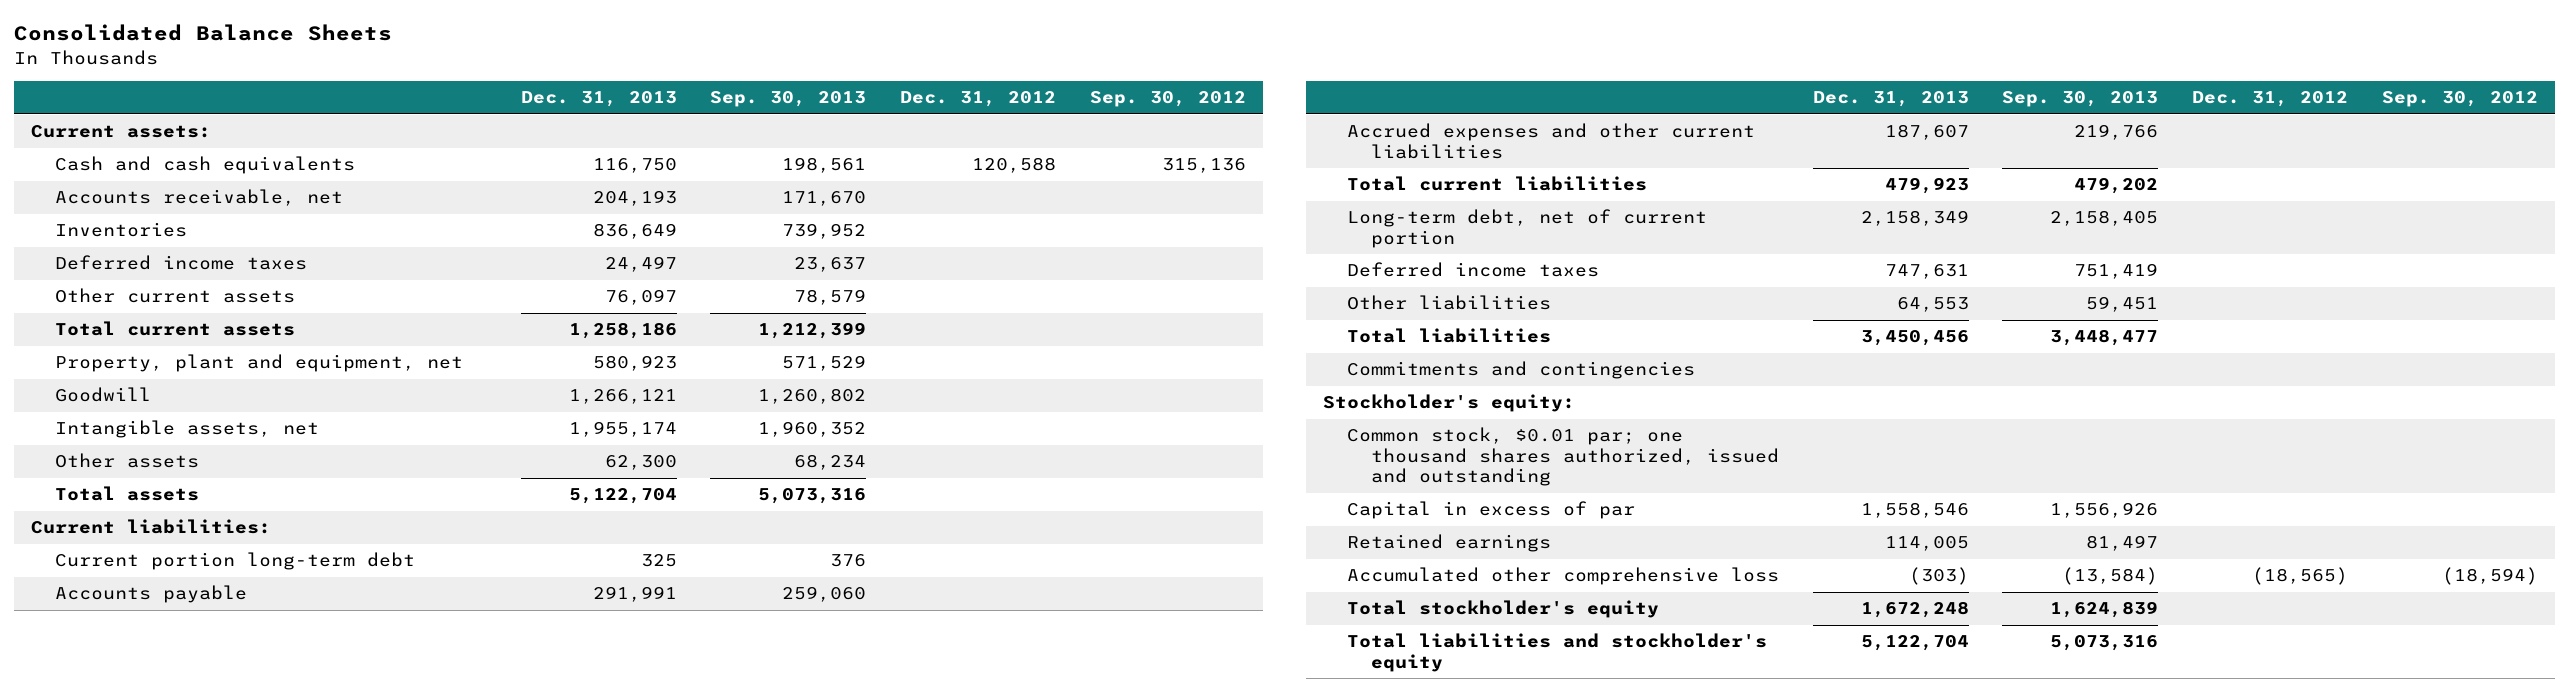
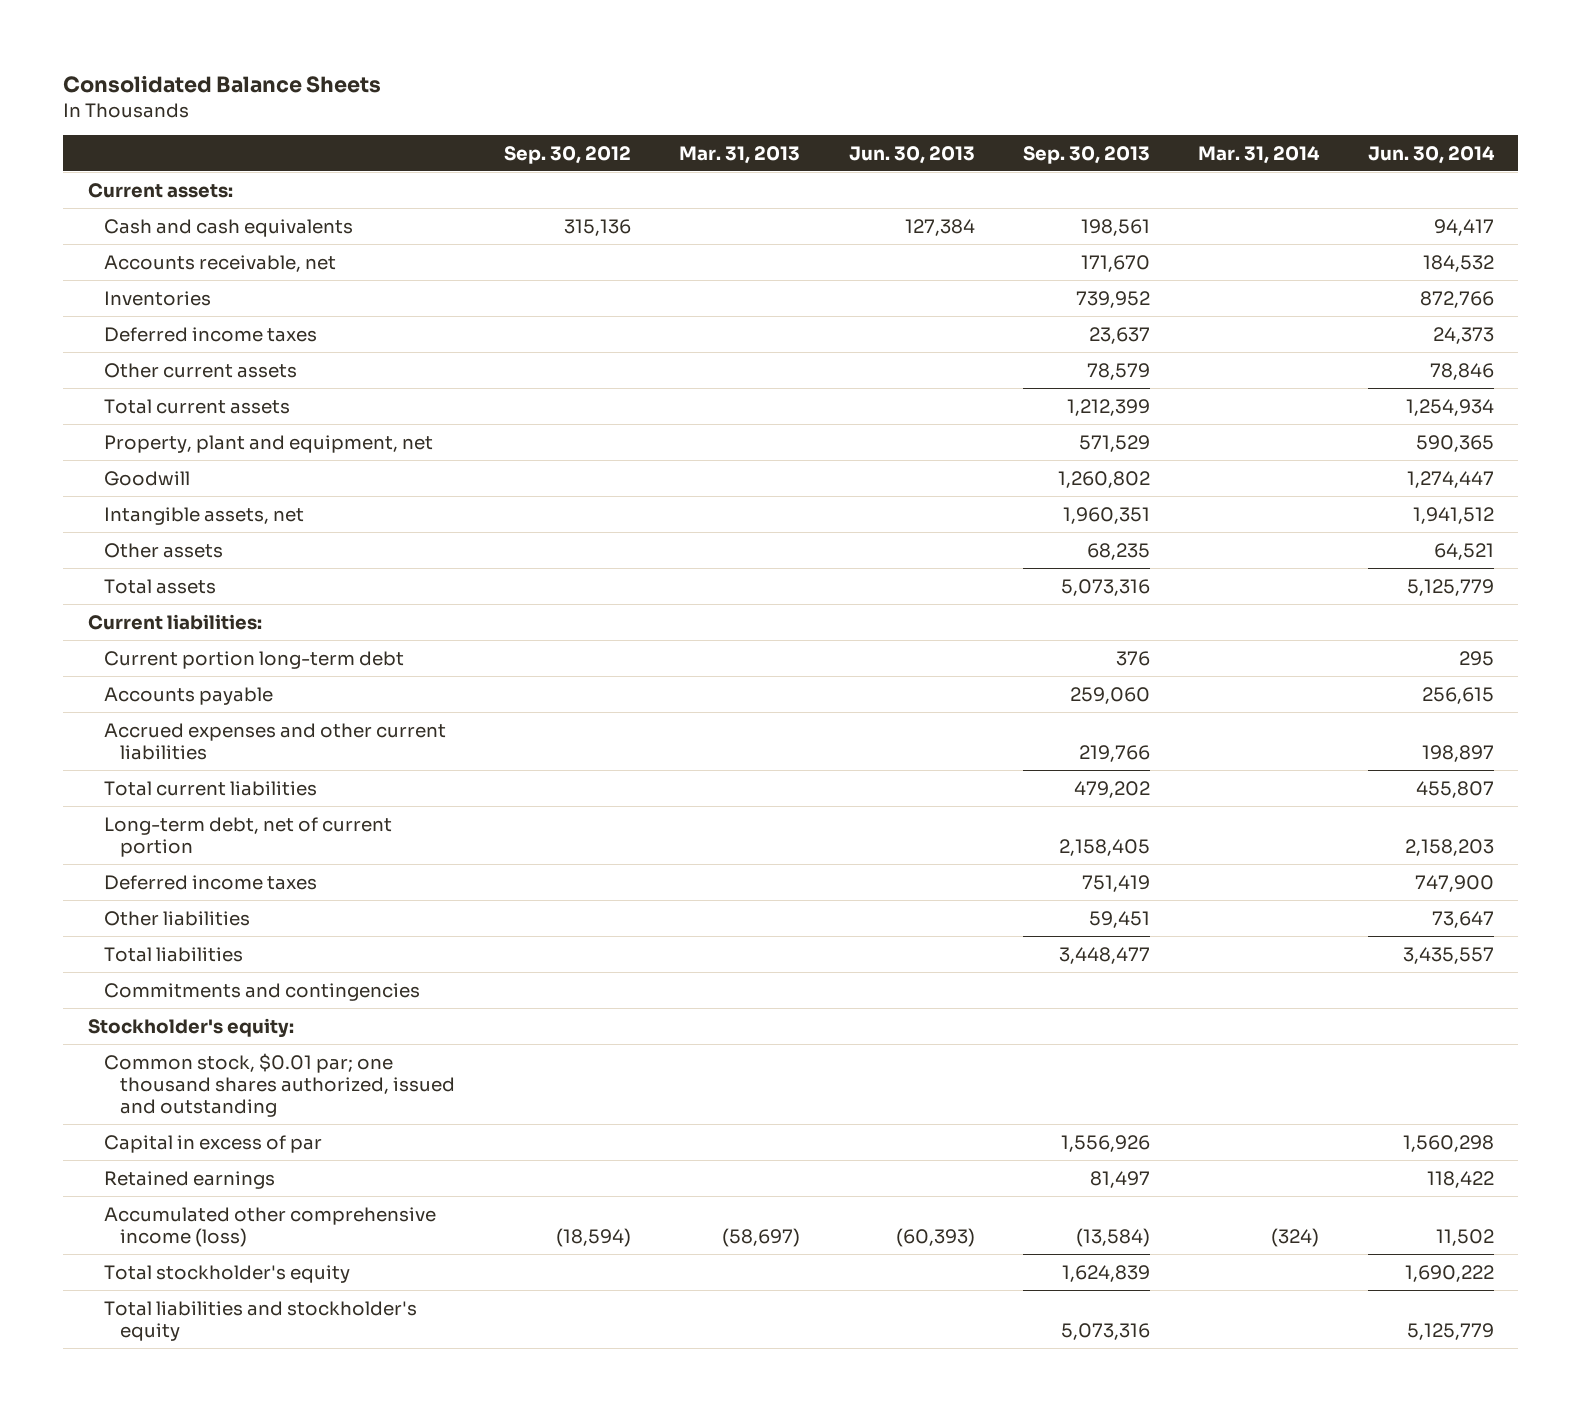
[520,91,677,108] Dec. 31, 2013 -> none
[900,91,1057,108] Dec. 31, 2012 -> none
none -> [679,145,801,164] Mar. 31, 2013
none -> [848,145,975,164] Jun. 30, 2013
none -> [1198,145,1321,164] Mar. 31, 2014
none -> [1367,145,1495,164] Jun. 30, 2014
[758,421,867,438] 1,960,352 -> [1062,506,1150,524] 1,960,351
[794,454,867,471] 68,234 -> [1086,542,1150,560] 68,235
[1346,567,1779,586] Accumulated other comprehensive loss -> [103,1206,436,1247] Accumulated other comprehensive income (loss)

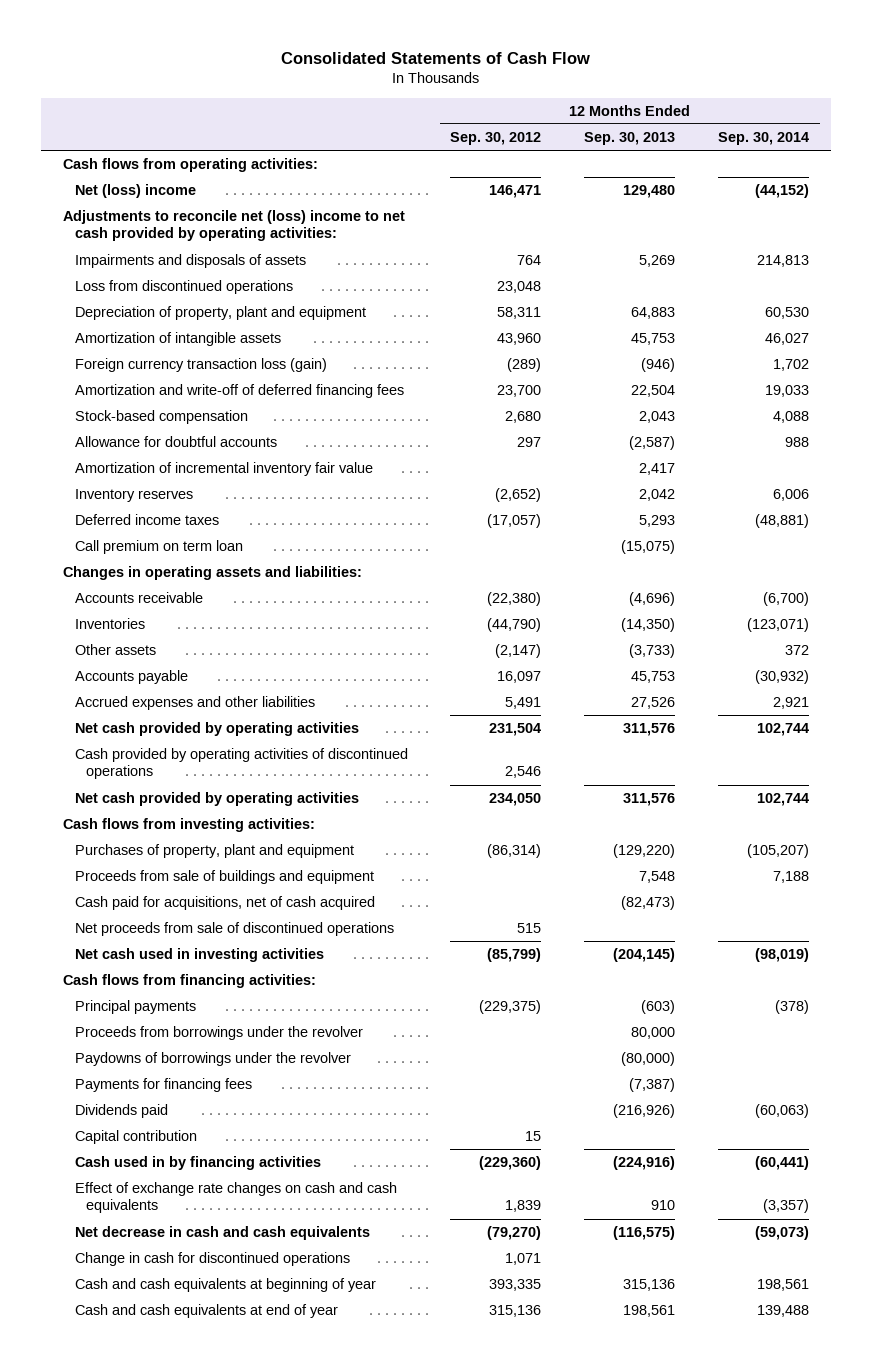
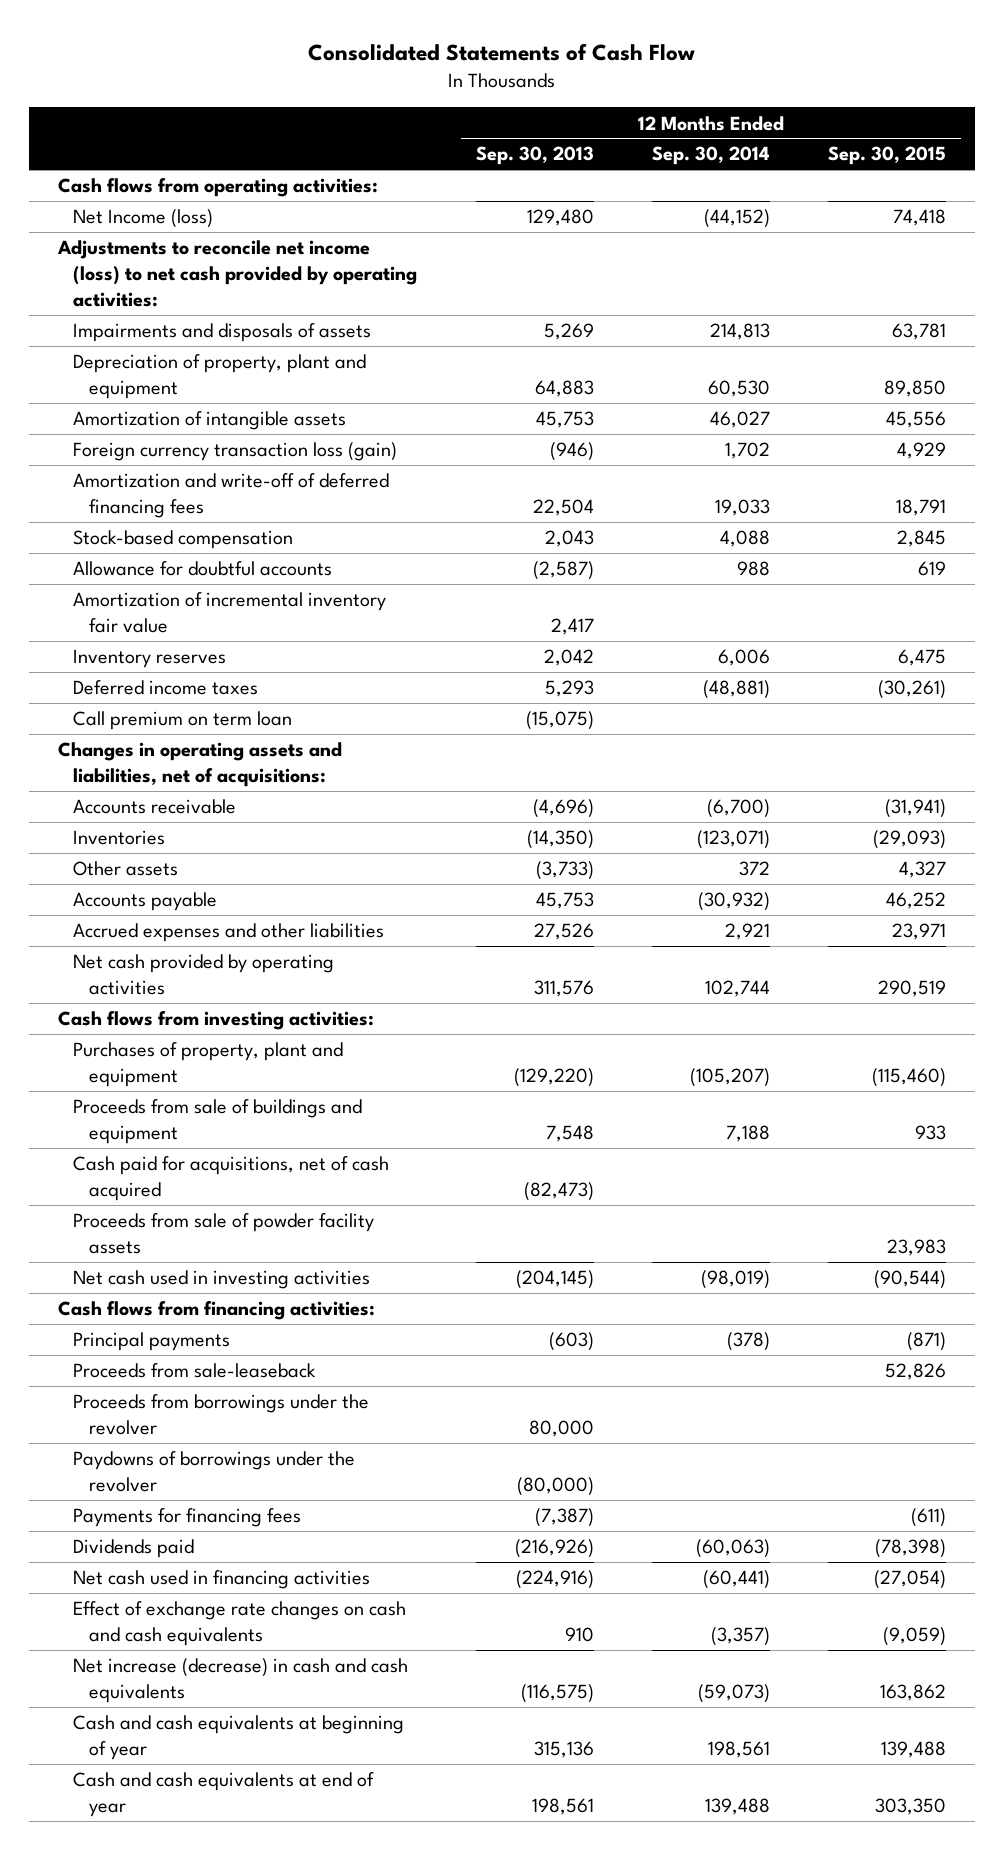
[450,132,542,146] Sep. 30, 2012 -> none
none -> [828,146,947,166] Sep. 30, 2015
[74,184,196,199] Net (loss) income -> [73,209,214,229] Net Income (loss)
[62,210,405,242] Adjustments to reconcile net (loss) income to net cash provided by operating activities: -> [57,240,418,308] Adjustments to reconcile net income (loss) to net cash provided by operating activities:
[74,280,293,295] Loss from discontinued operations -> none
[62,566,362,581] Changes in operating assets and liabilities: -> [58,742,343,788] Changes in operating assets and liabilities, net of acquisitions:
[74,748,408,780] Cash provided by operating activities of discontinued operations -> none
[74,792,359,807] Net cash provided by operating activities -> none
[74,922,394,937] Net proceeds from sale of discontinued operations -> none
none -> [73,1213,375,1255] Proceeds from sale of powder facility assets
none -> [73,1363,317,1379] Proceeds from sale-leaseback
[74,1130,197,1145] Capital contribution -> none
[74,1156,321,1171] Cash used in by financing activities -> [73,1570,371,1590] Net cash used in financing activities
[74,1252,350,1267] Change in cash for discontinued operations -> none
[74,1226,370,1241] Net decrease in cash and cash equivalents -> [73,1658,409,1704] Net increase (decrease) in cash and cash equivalents

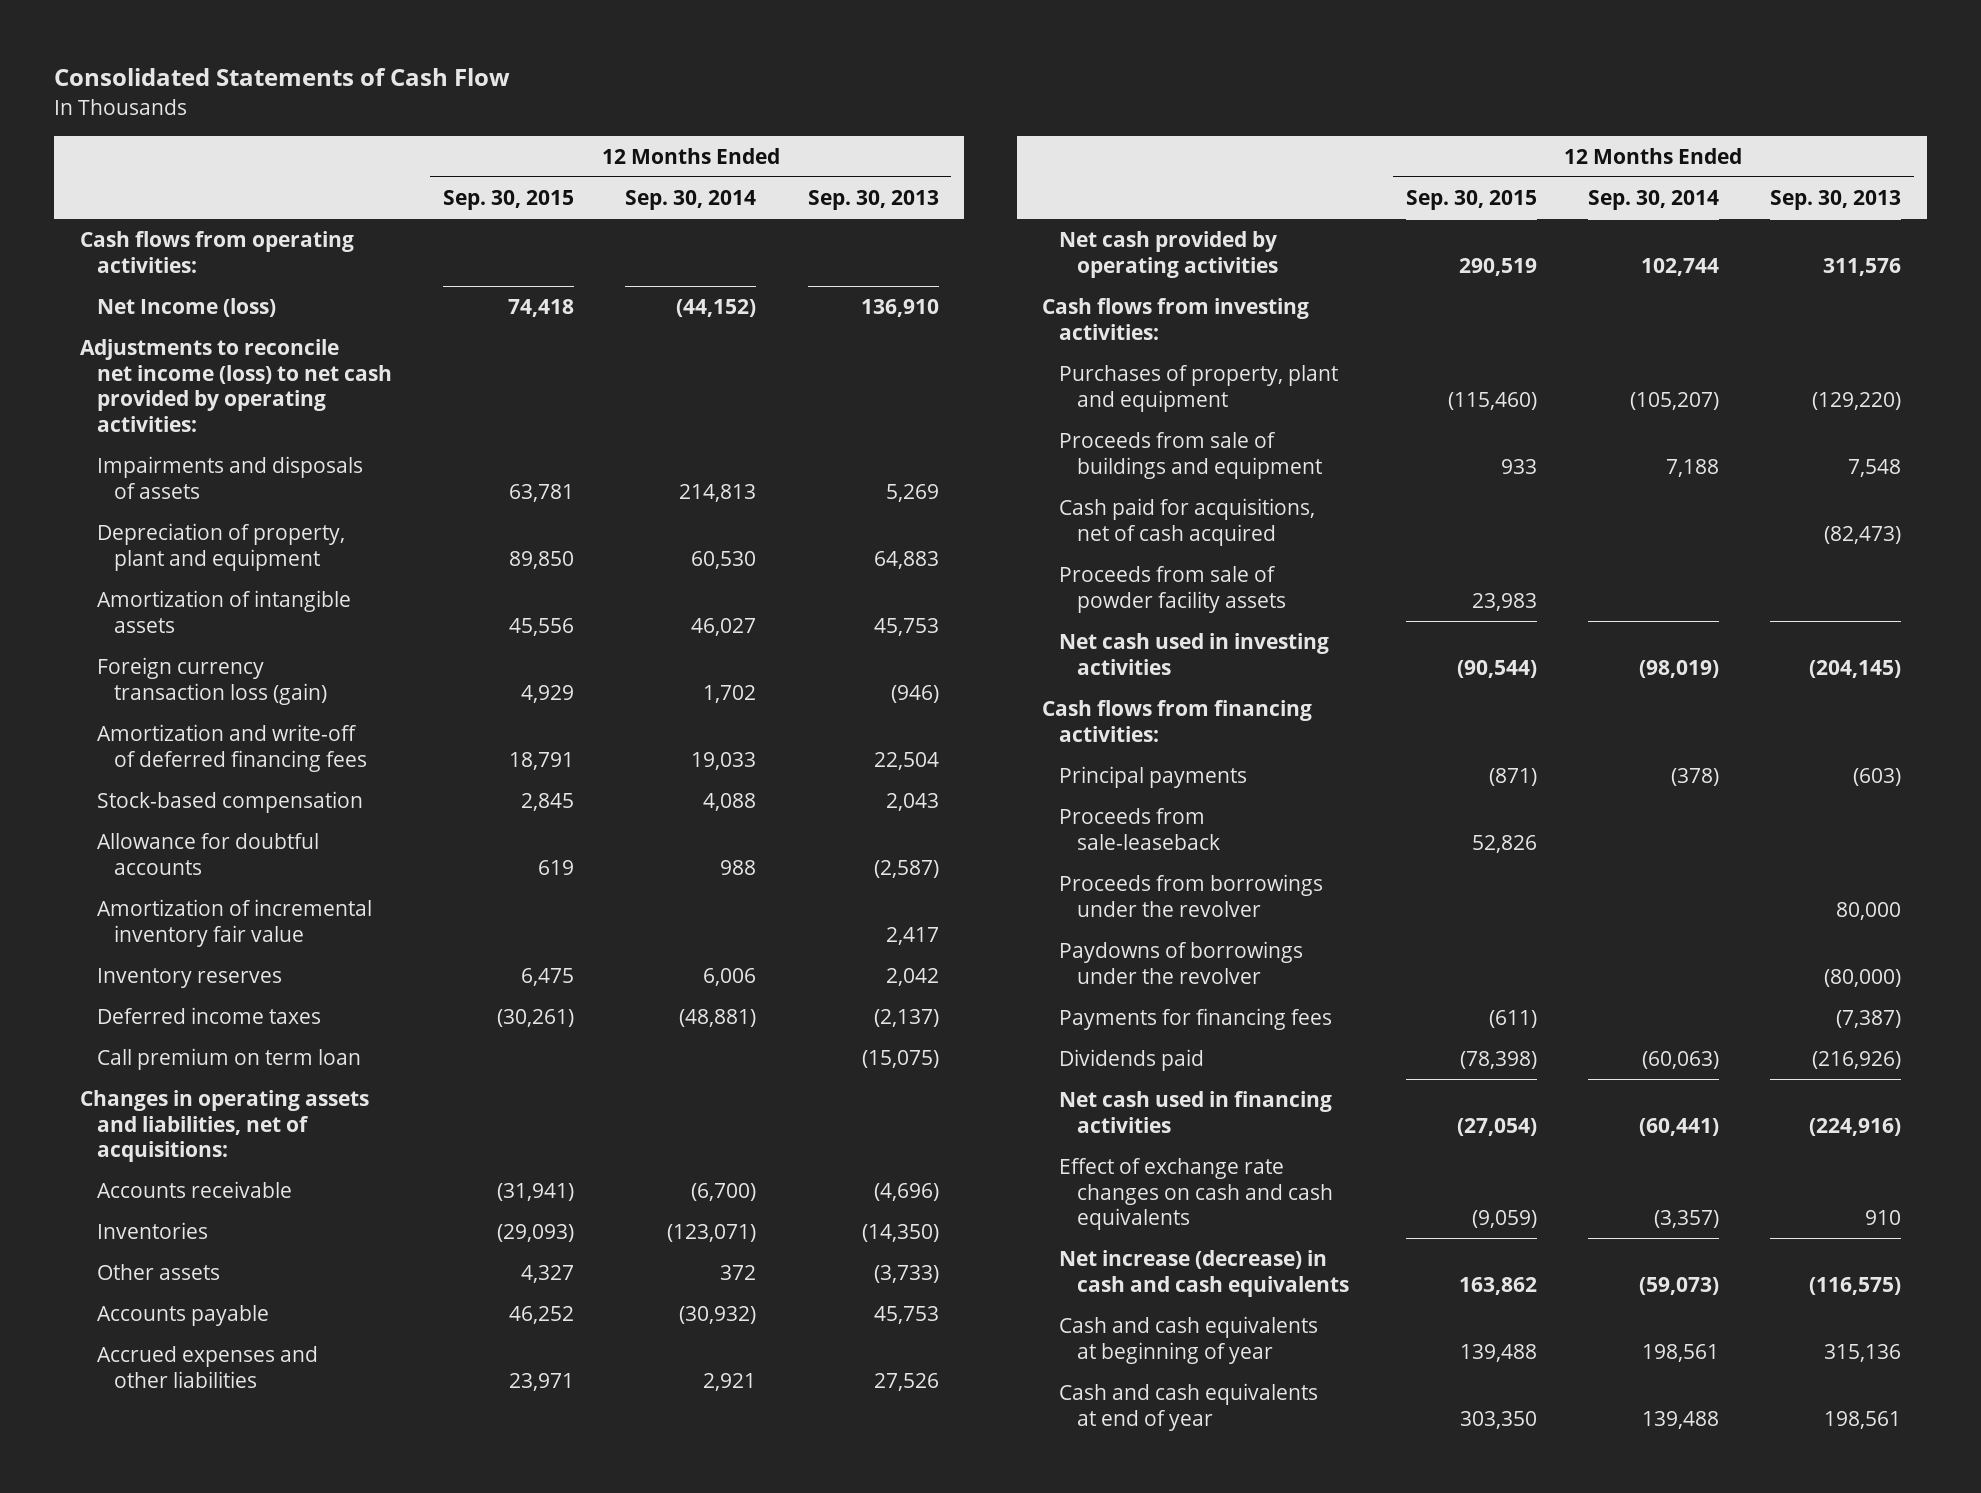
[526,209,594,227] 129,480 -> [860,299,939,318] 136,910
[544,680,594,698] 5,293 -> [873,1009,939,1028] (2,137)

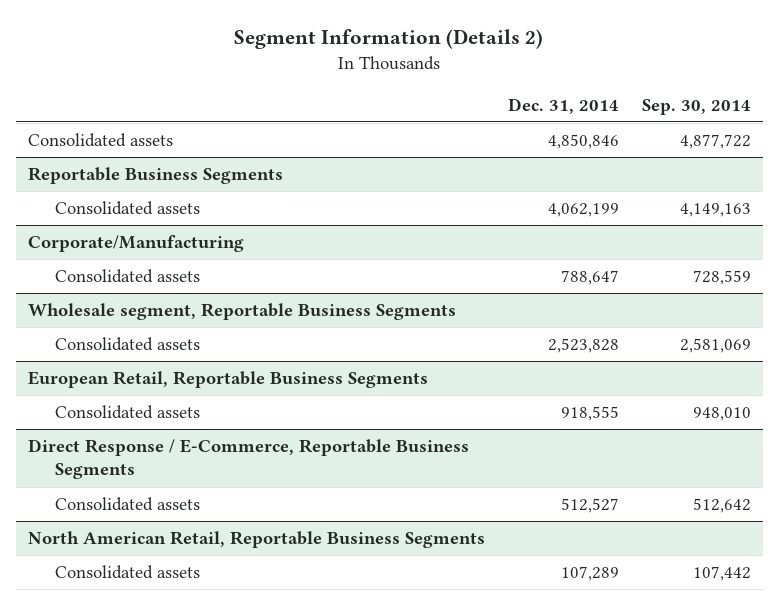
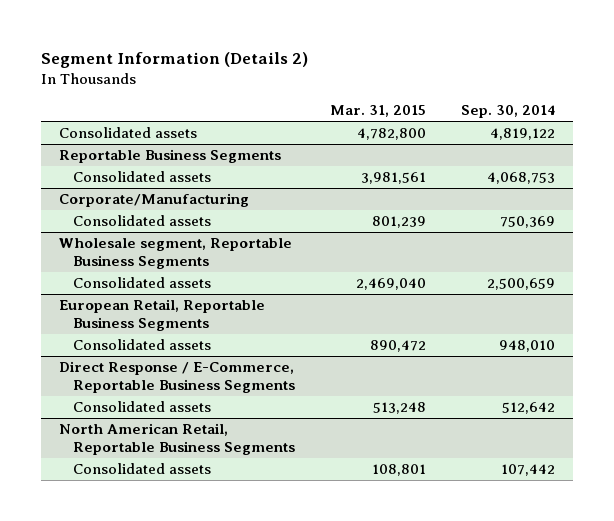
[507,97,619,114] Dec. 31, 2014 -> none
none -> [330,105,427,118] Mar. 31, 2015
[680,134,752,150] 4,877,722 -> [490,128,556,141] 4,819,122
[680,203,752,218] 4,149,163 -> [487,172,556,185] 4,068,753
[693,270,752,286] 728,559 -> [500,216,556,229] 750,369
[680,338,752,354] 2,581,069 -> [487,278,556,291] 2,500,659

